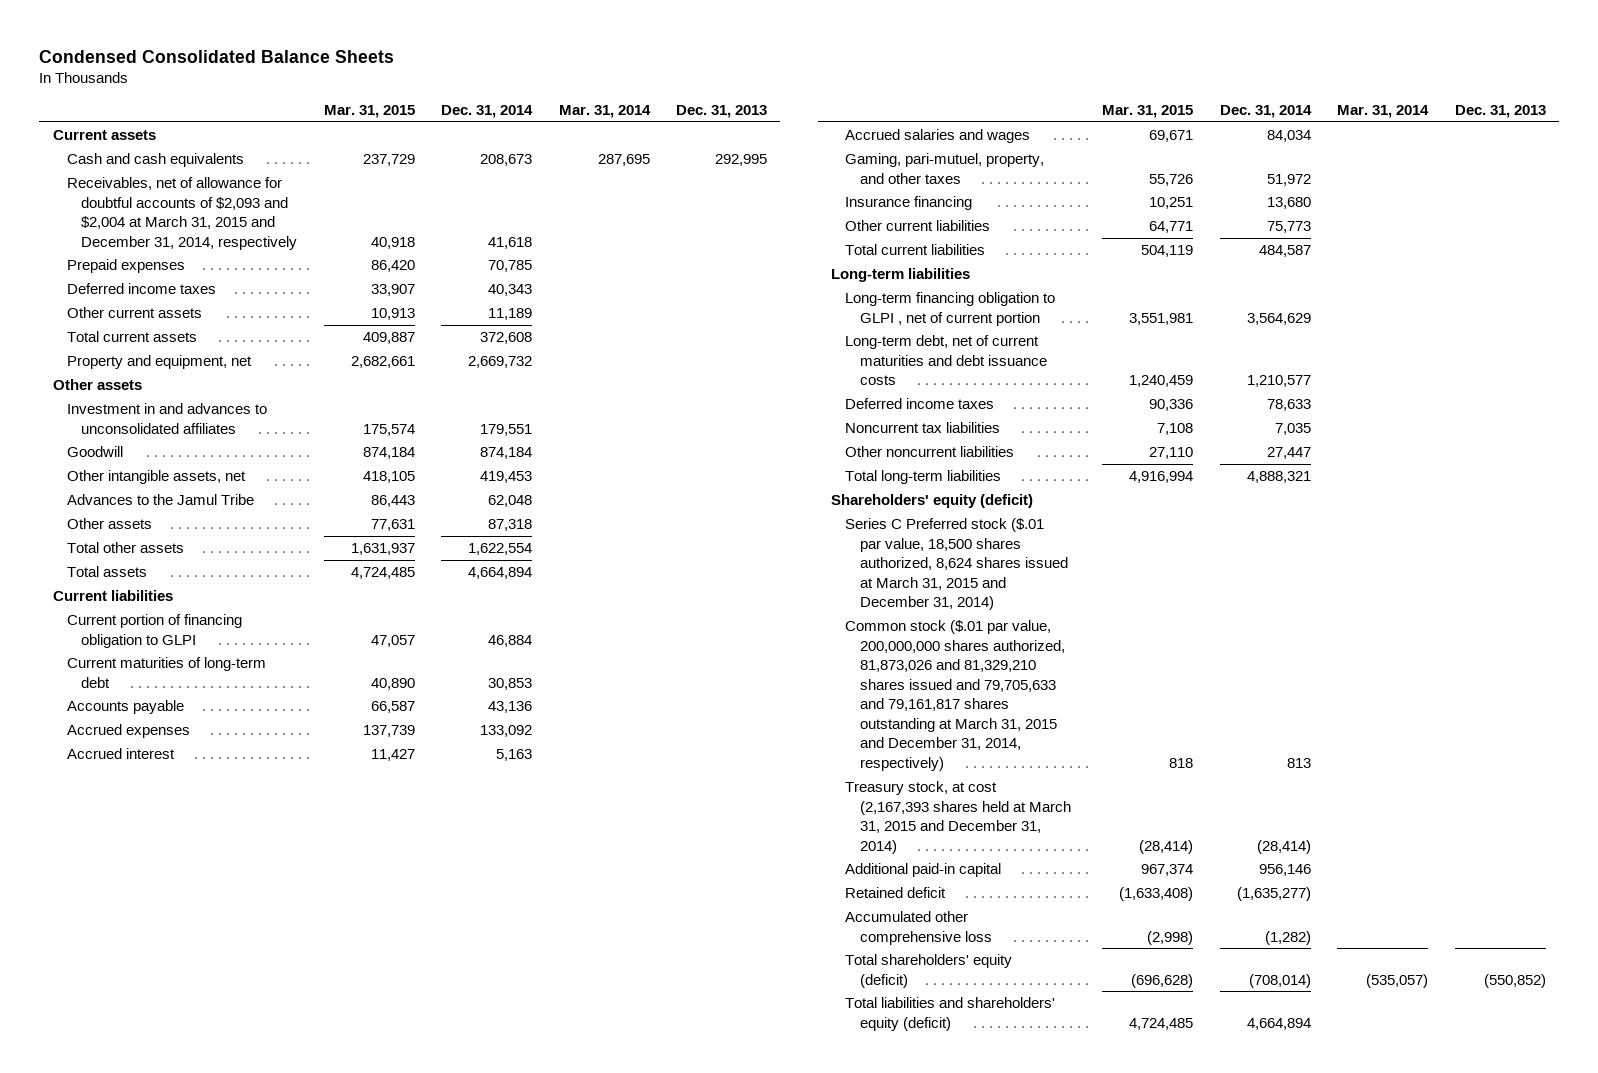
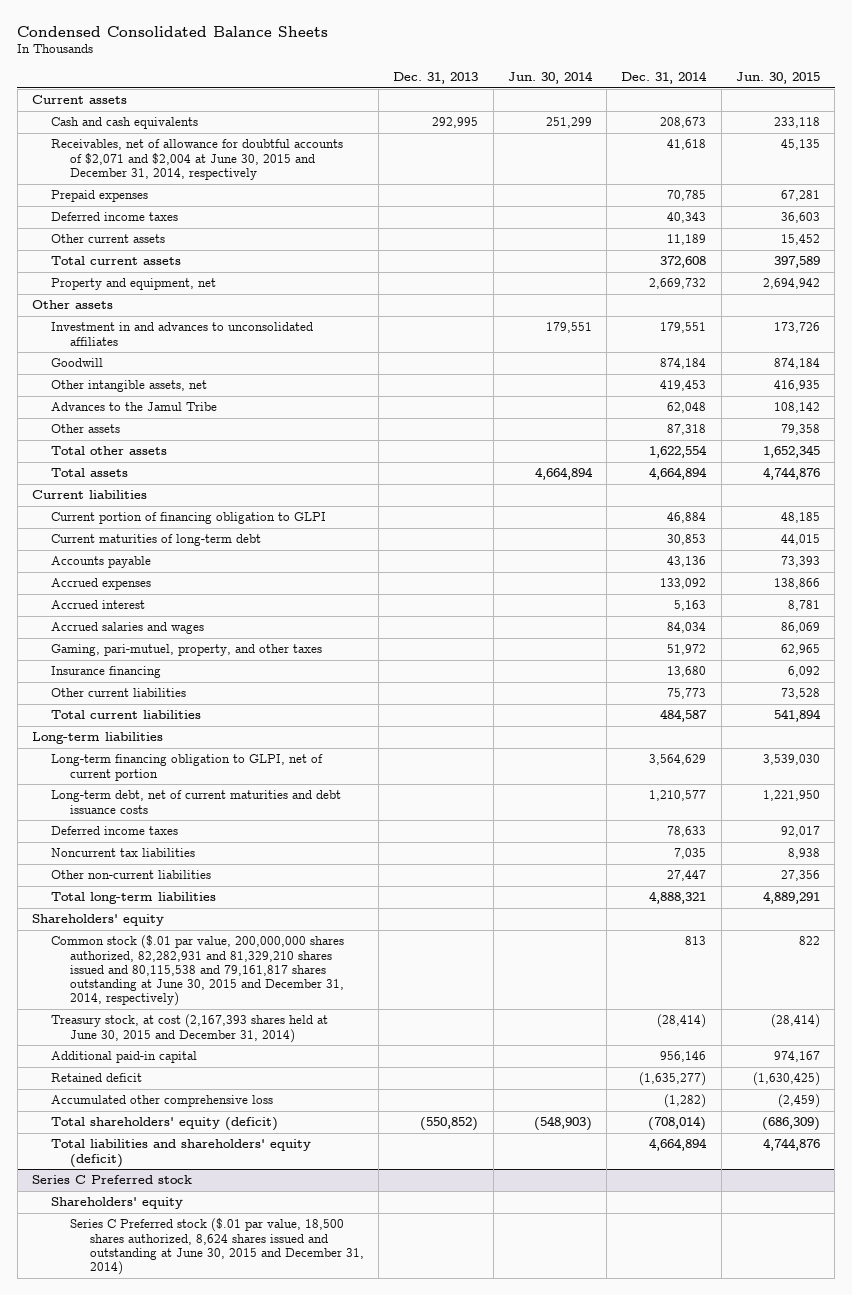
[323,105,415,119] Mar. 31, 2015 -> none
[558,105,651,119] Mar. 31, 2014 -> none
none -> [507,71,593,85] Jun. 30, 2014
none -> [736,72,821,85] Jun. 30, 2015
[66,177,298,250] Receivables, net of allowance for doubtful accounts of $2,093 and $2,004 at March 31, 2015 and December 31, 2014, respectively -> [51,139,344,180] Receivables, net of allowance for doubtful accounts of $2,071 and $2,004 at June 30, 2015 and December 31, 2014, respectively
[845,292,1056,326] Long-term financing obligation to GLPI , net of current portion -> [51,754,324,781] Long-term financing obligation to GLPI, net of current portion
[845,446,1015,458] Other noncurrent liabilities -> [51,870,212,880] Other non-current liabilities
[845,518,1068,611] Series C Preferred stock ($.01 par value, 18,500 shares authorized, 8,624 shares issued at March 31, 2015 and December 31, 2014) -> none
[831,494,1034,509] Shareholders' equity (deficit) -> [32,914,165,927] Shareholders' equity
[845,620,1065,771] Common stock ($.01 par value, 200,000,000 shares authorized, 81,873,026 and 81,329,210 shares issued and 79,705,633 and 79,161,817 shares outstanding at March 31, 2015 and December 31, 2014, respectively) -> [51,935,345,1007] Common stock ($.01 par value, 200,000,000 shares authorized, 82,282,931 and 81,329,210 shares issued and 80,115,538 and 79,161,817 shares outstanding at June 30, 2015 and December 31, 2014, respectively)
[845,781,1071,854] Treasury stock, at cost (2,167,393 shares held at March 31, 2015 and December 31, 2014) -> [51,1014,329,1043] Treasury stock, at cost (2,167,393 shares held at June 30, 2015 and December 31, 2014)
none -> [32,1175,193,1185] Series C Preferred stock
none -> [51,1197,184,1210] Shareholders' equity
none -> [70,1218,364,1276] Series C Preferred stock ($.01 par value, 18,500 shares authorized, 8,624 shares issued and outstanding at June 30, 2015 and December 31, 2014)

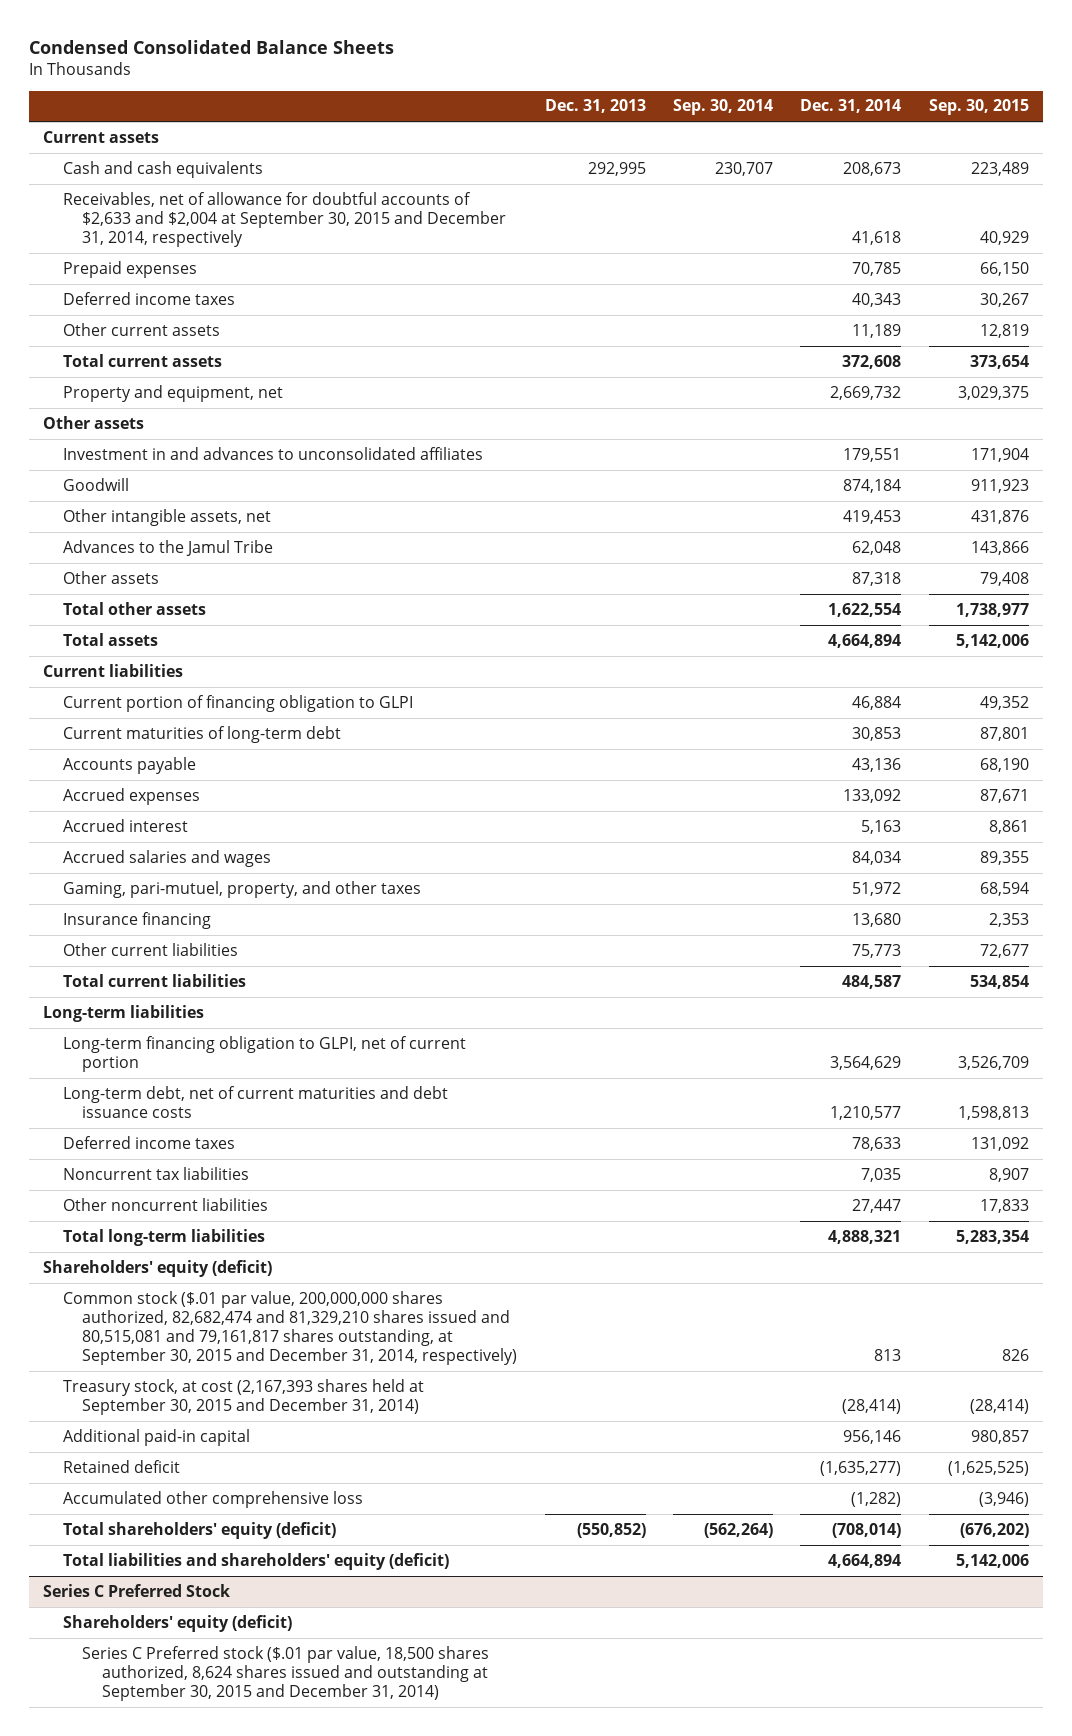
[507,71,593,85] Jun. 30, 2014 -> none
[736,72,821,85] Jun. 30, 2015 -> none
none -> [672,99,773,116] Sep. 30, 2014
none -> [928,99,1029,116] Sep. 30, 2015
[51,139,344,180] Receivables, net of allowance for doubtful accounts of $2,071 and $2,004 at June 30, 2015 and December 31, 2014, respectively -> [62,191,507,248] Receivables, net of allowance for doubtful accounts of $2,633 and $2,004 at September 30, 2015 and December 31, 2014, respectively
[51,870,212,880] Other non-current liabilities -> [62,1197,268,1211] Other noncurrent liabilities
[32,914,165,927] Shareholders' equity -> [43,1259,273,1277] Shareholders' equity (deficit)
[51,935,345,1007] Common stock ($.01 par value, 200,000,000 shares authorized, 82,282,931 and 81,329,210 shares issued and 80,115,538 and 79,161,817 shares outstanding at June 30, 2015 and December 31, 2014, respectively) -> [62,1290,518,1366] Common stock ($.01 par value, 200,000,000 shares authorized, 82,682,474 and 81,329,210 shares issued and 80,515,081 and 79,161,817 shares outstanding, at September 30, 2015 and December 31, 2014, respectively)
[51,1014,329,1043] Treasury stock, at cost (2,167,393 shares held at June 30, 2015 and December 31, 2014) -> [62,1378,424,1415] Treasury stock, at cost (2,167,393 shares held at September 30, 2015 and December 31, 2014)
[32,1175,193,1185] Series C Preferred stock -> [43,1583,231,1597] Series C Preferred Stock
[51,1197,184,1210] Shareholders' equity -> [62,1614,292,1632] Shareholders' equity (deficit)
[70,1218,364,1276] Series C Preferred stock ($.01 par value, 18,500 shares authorized, 8,624 shares issued and outstanding at June 30, 2015 and December 31, 2014) -> [82,1645,490,1702] Series C Preferred stock ($.01 par value, 18,500 shares authorized, 8,624 shares issued and outstanding at September 30, 2015 and December 31, 2014)

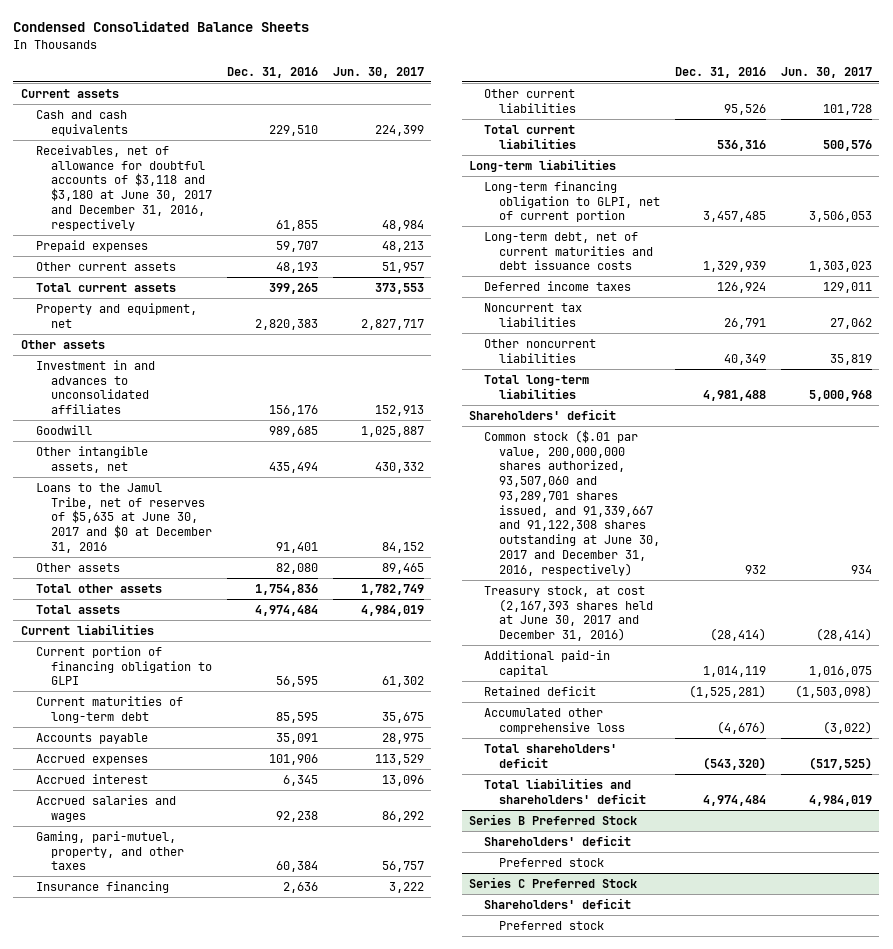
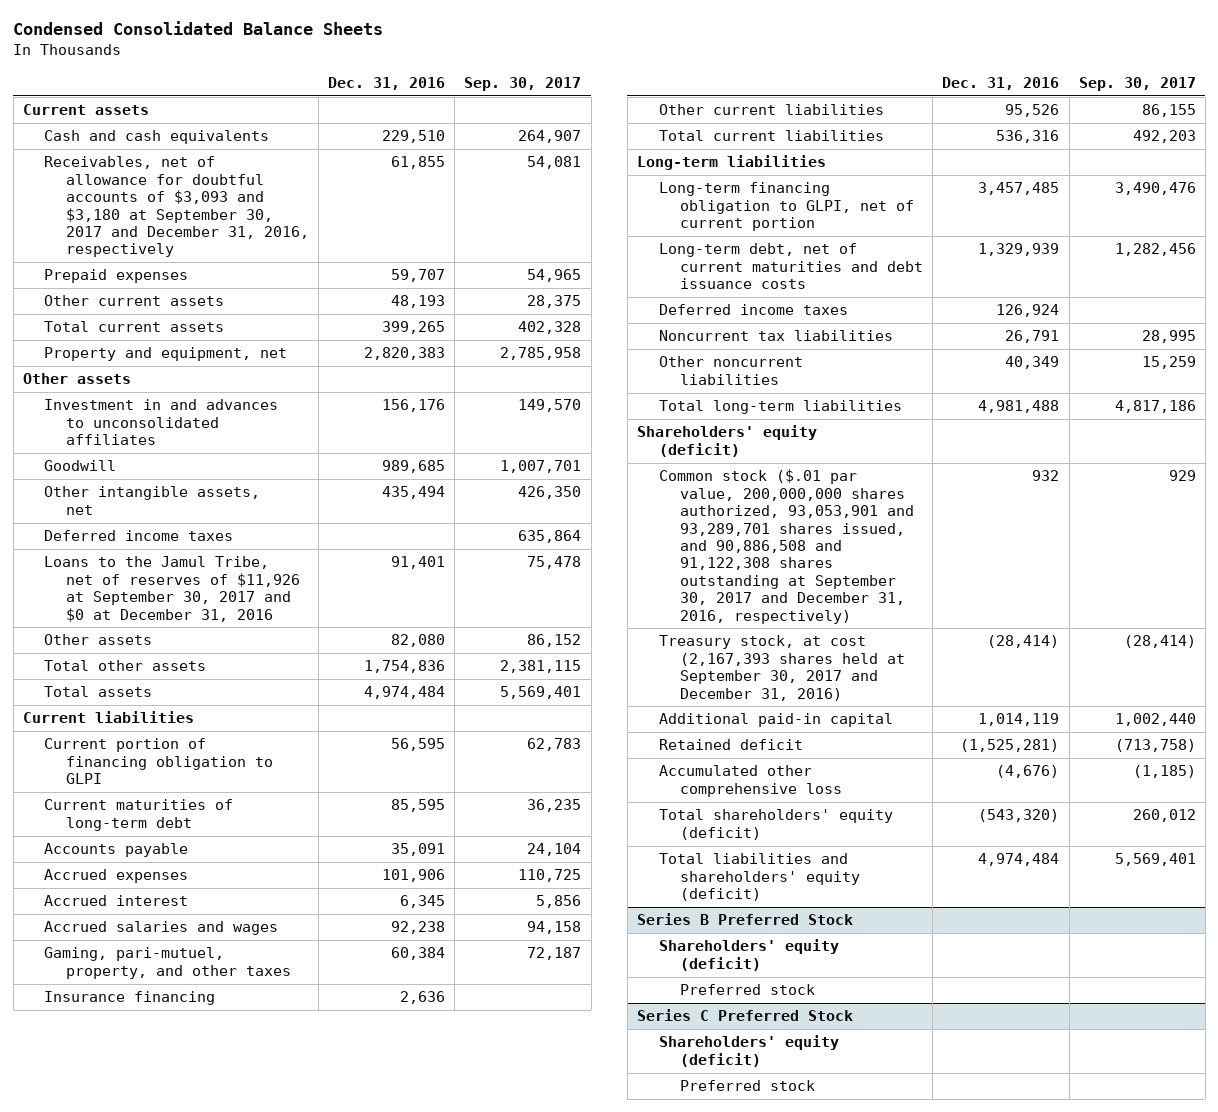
[332,66,424,78] Jun. 30, 2017 -> none
none -> [464,76,582,91] Sep. 30, 2017
[35,144,213,231] Receivables, net of allowance for doubtful accounts of $3,118 and $3,180 at June 30, 2017 and December 31, 2016, respectively -> [44,156,309,258] Receivables, net of allowance for doubtful accounts of $3,093 and $3,180 at September 30, 2017 and December 31, 2016, respectively
none -> [44,530,234,542] Deferred income taxes
[35,482,213,553] Loans to the Jamul Tribe, net of reserves of $5,635 at June 30, 2017 and $0 at December 31, 2016 -> [44,556,300,622] Loans to the Jamul Tribe, net of reserves of $11,926 at September 30, 2017 and $0 at December 31, 2016
[468,408,616,420] Shareholders' deficit -> [636,425,817,457] Shareholders' equity (deficit)
[484,429,661,576] Common stock ($.01 par value, 200,000,000 shares authorized, 93,507,060 and 93,289,701 shares issued, and 91,339,667 and 91,122,308 shares outstanding at June 30, 2017 and December 31, 2016, respectively) -> [658,469,915,624] Common stock ($.01 par value, 200,000,000 shares authorized, 93,053,901 and 93,289,701 shares issued, and 90,886,508 and 91,122,308 shares outstanding at September 30, 2017 and December 31, 2016, respectively)
[484,585,654,642] Treasury stock, at cost (2,167,393 shares held at June 30, 2017 and December 31, 2016) -> [658,635,906,701] Treasury stock, at cost (2,167,393 shares held at September 30, 2017 and December 31, 2016)
[484,743,618,768] Total shareholders' deficit -> [658,809,893,840] Total shareholders' equity (deficit)
[484,777,647,804] Total liabilities and shareholders' deficit -> [658,853,861,902] Total liabilities and shareholders' equity (deficit)
[484,834,632,846] Shareholders' deficit -> [658,939,839,971] Shareholders' equity (deficit)
[484,897,632,909] Shareholders' deficit -> [658,1035,839,1067] Shareholders' equity (deficit)

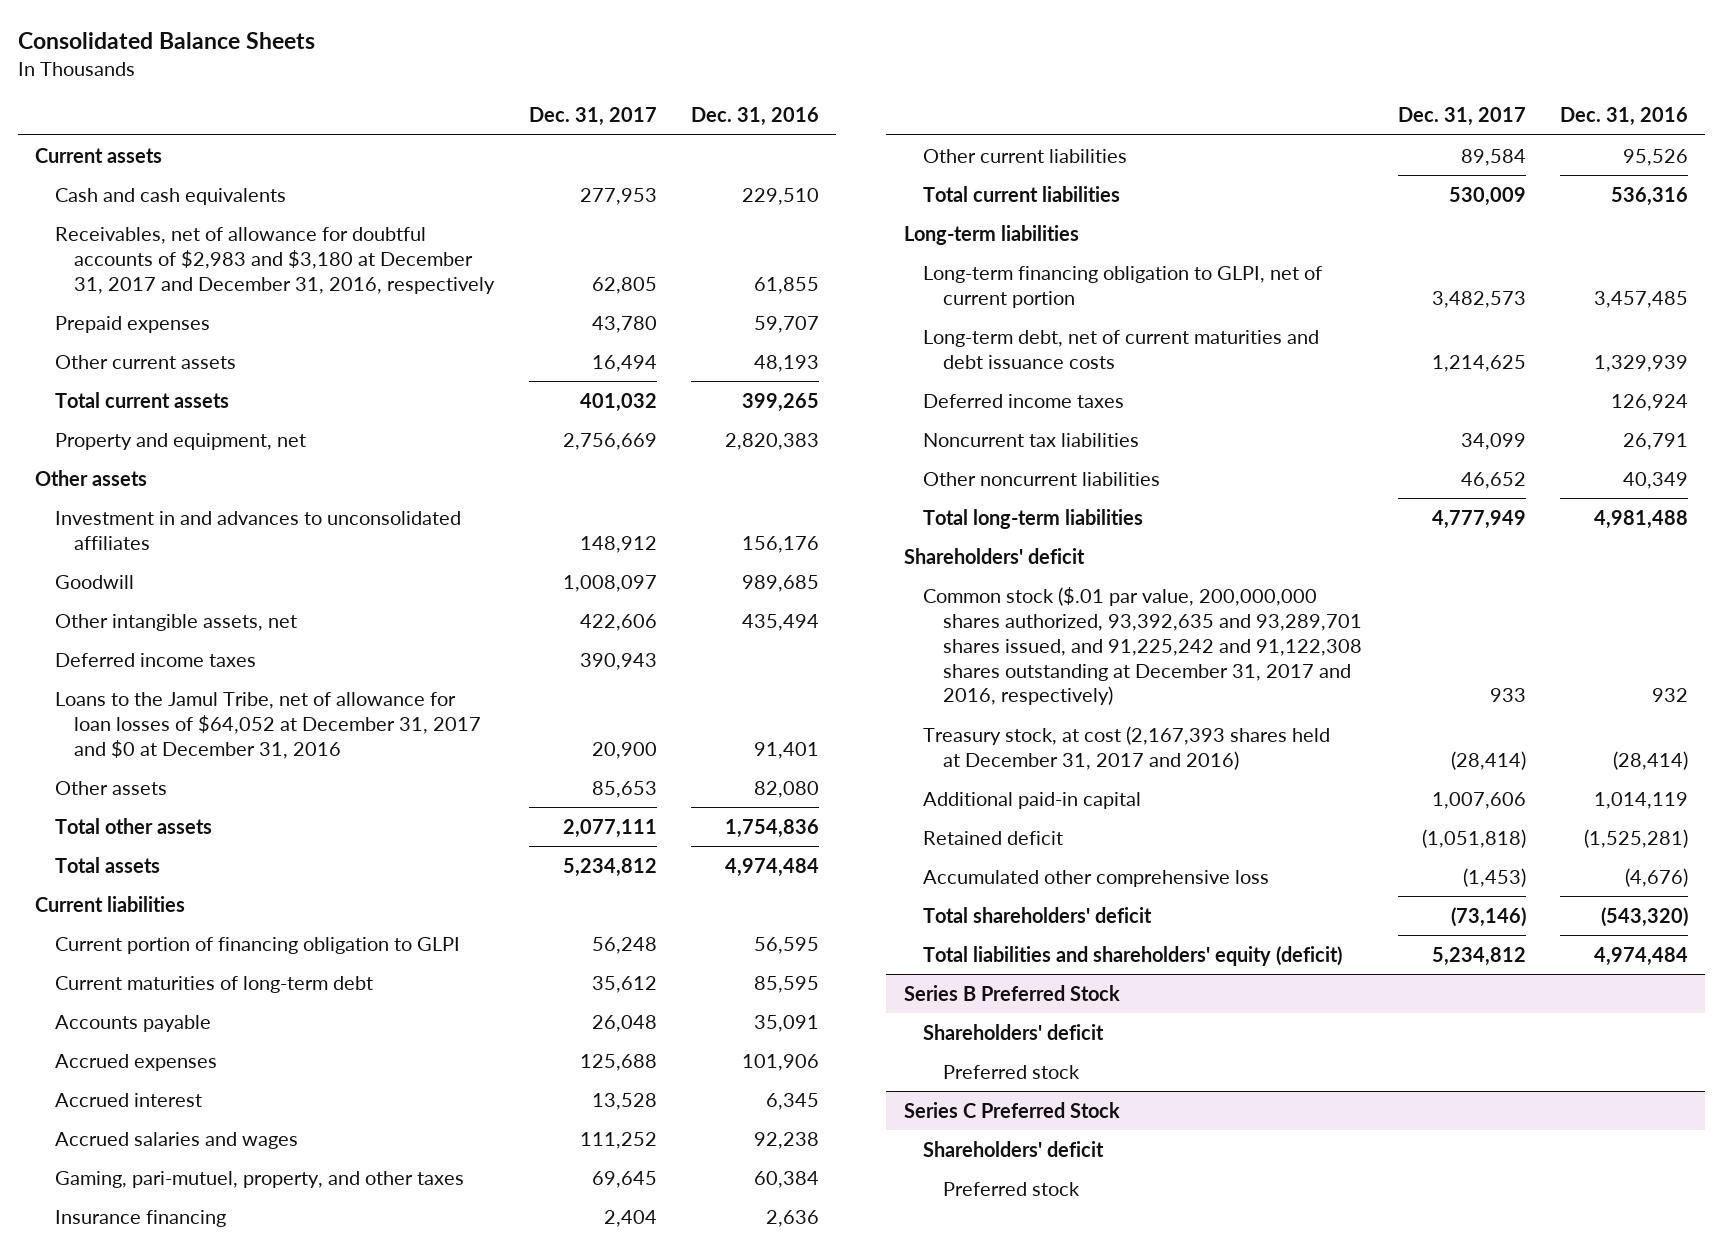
[13,21,384,36] Condensed Consolidated Balance Sheets -> [17,31,315,49] Consolidated Balance Sheets
[464,76,582,91] Sep. 30, 2017 -> none
none -> [528,107,657,127] Dec. 31, 2017
[44,156,309,258] Receivables, net of allowance for doubtful accounts of $3,093 and $3,180 at September 30, 2017 and December 31, 2016, respectively -> [54,226,496,294] Receivables, net of allowance for doubtful accounts of $2,983 and $3,180 at December 31, 2017 and December 31, 2016, respectively
[44,556,300,622] Loans to the Jamul Tribe, net of reserves of $11,926 at September 30, 2017 and $0 at December 31, 2016 -> [54,691,482,759] Loans to the Jamul Tribe, net of allowance for loan losses of $64,052 at December 31, 2017 and $0 at December 31, 2016
[636,425,817,457] Shareholders' equity (deficit) -> [903,547,1085,564] Shareholders' deficit
[658,469,915,624] Common stock ($.01 par value, 200,000,000 shares authorized, 93,053,901 and 93,289,701 shares issued, and 90,886,508 and 91,122,308 shares outstanding at September 30, 2017 and December 31, 2016, respectively) -> [923,586,1363,706] Common stock ($.01 par value, 200,000,000 shares authorized, 93,392,635 and 93,289,701 shares issued, and 91,225,242 and 91,122,308 shares outstanding at December 31, 2017 and 2016, respectively)
[658,635,906,701] Treasury stock, at cost (2,167,393 shares held at September 30, 2017 and December 31, 2016) -> [923,725,1331,770] Treasury stock, at cost (2,167,393 shares held at December 31, 2017 and 2016)
[658,809,893,840] Total shareholders' equity (deficit) -> [923,906,1153,923] Total shareholders' deficit
[658,939,839,971] Shareholders' equity (deficit) -> [923,1023,1105,1040] Shareholders' deficit
[658,1035,839,1067] Shareholders' equity (deficit) -> [923,1140,1105,1157] Shareholders' deficit

